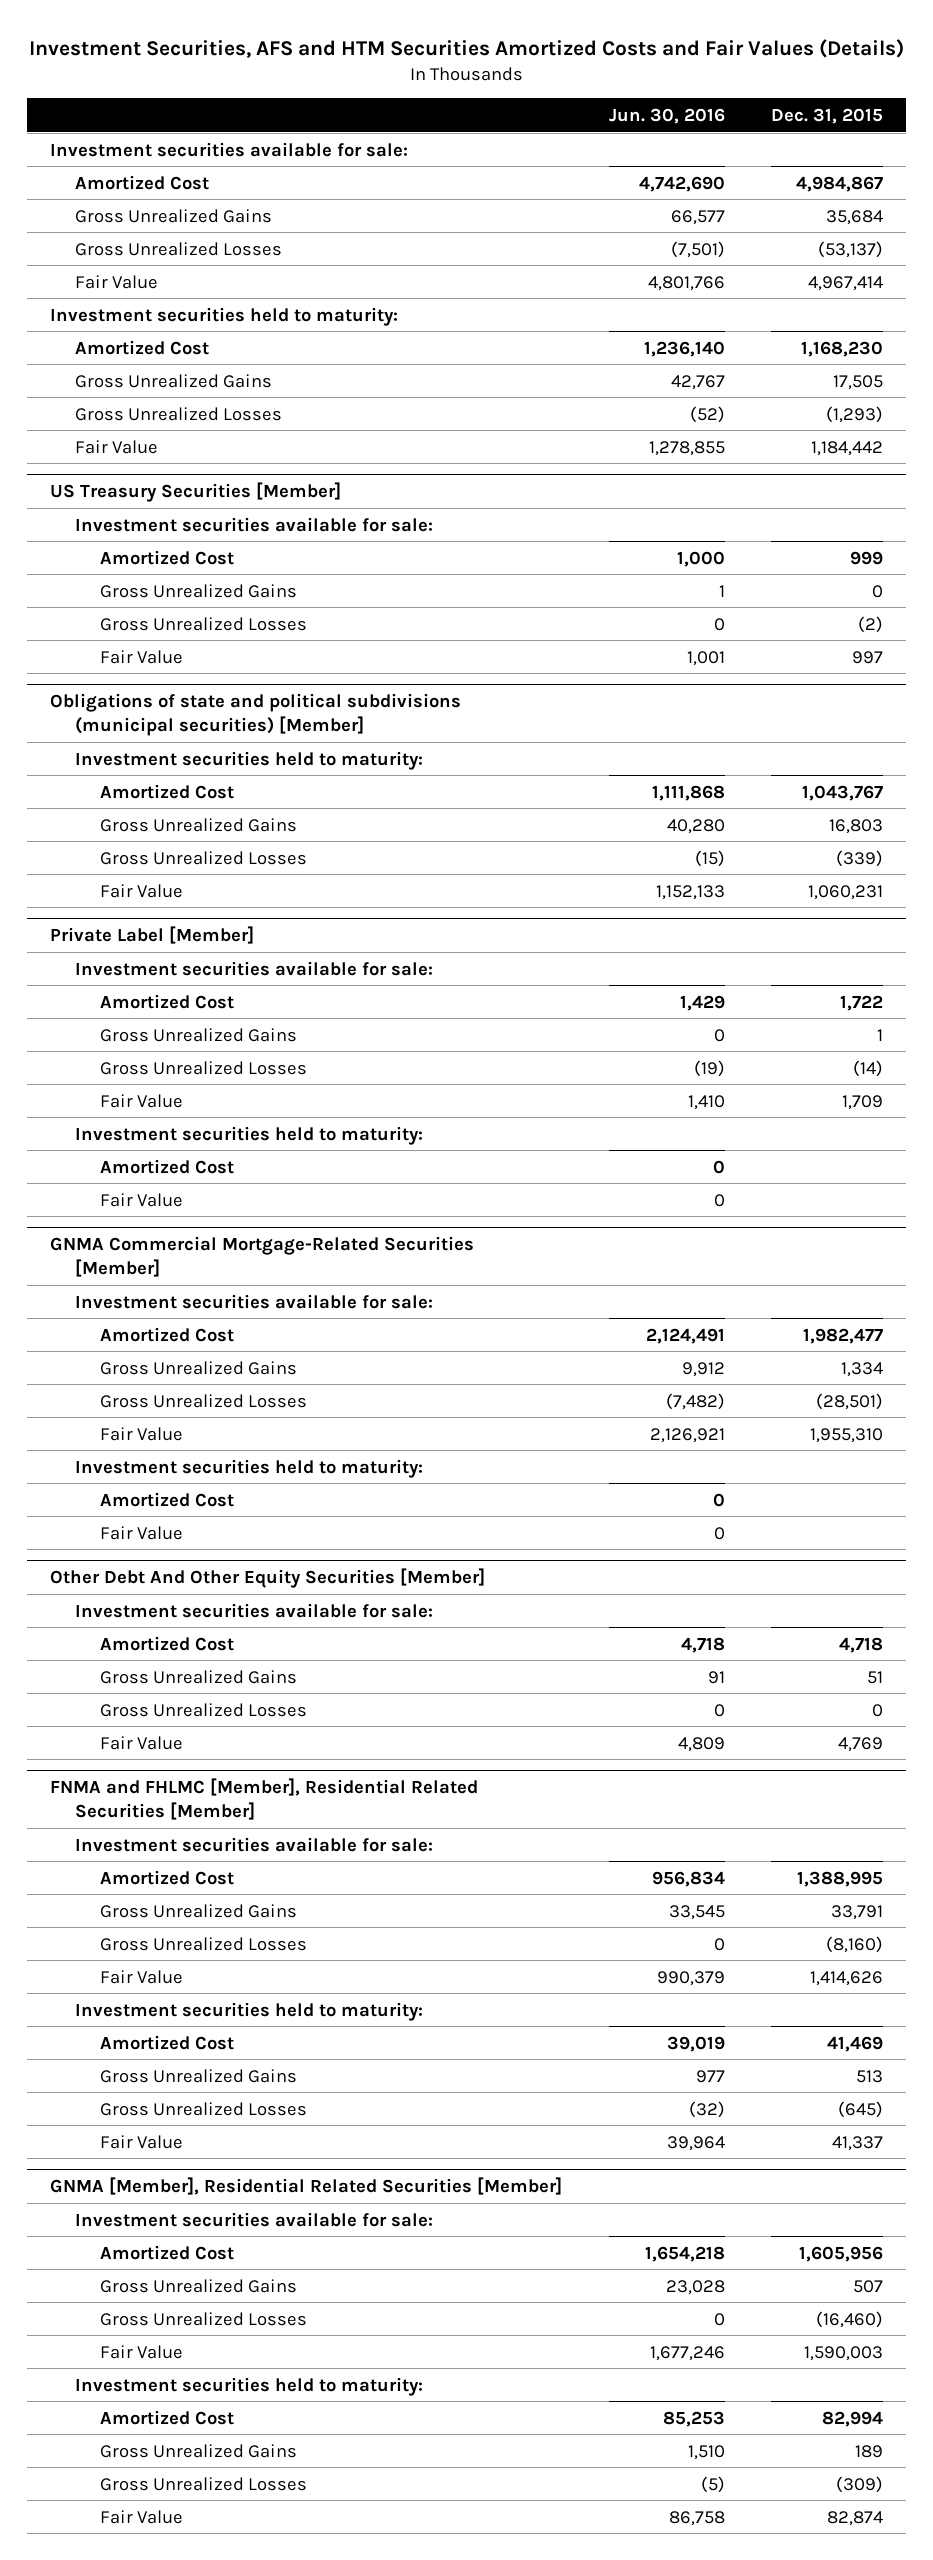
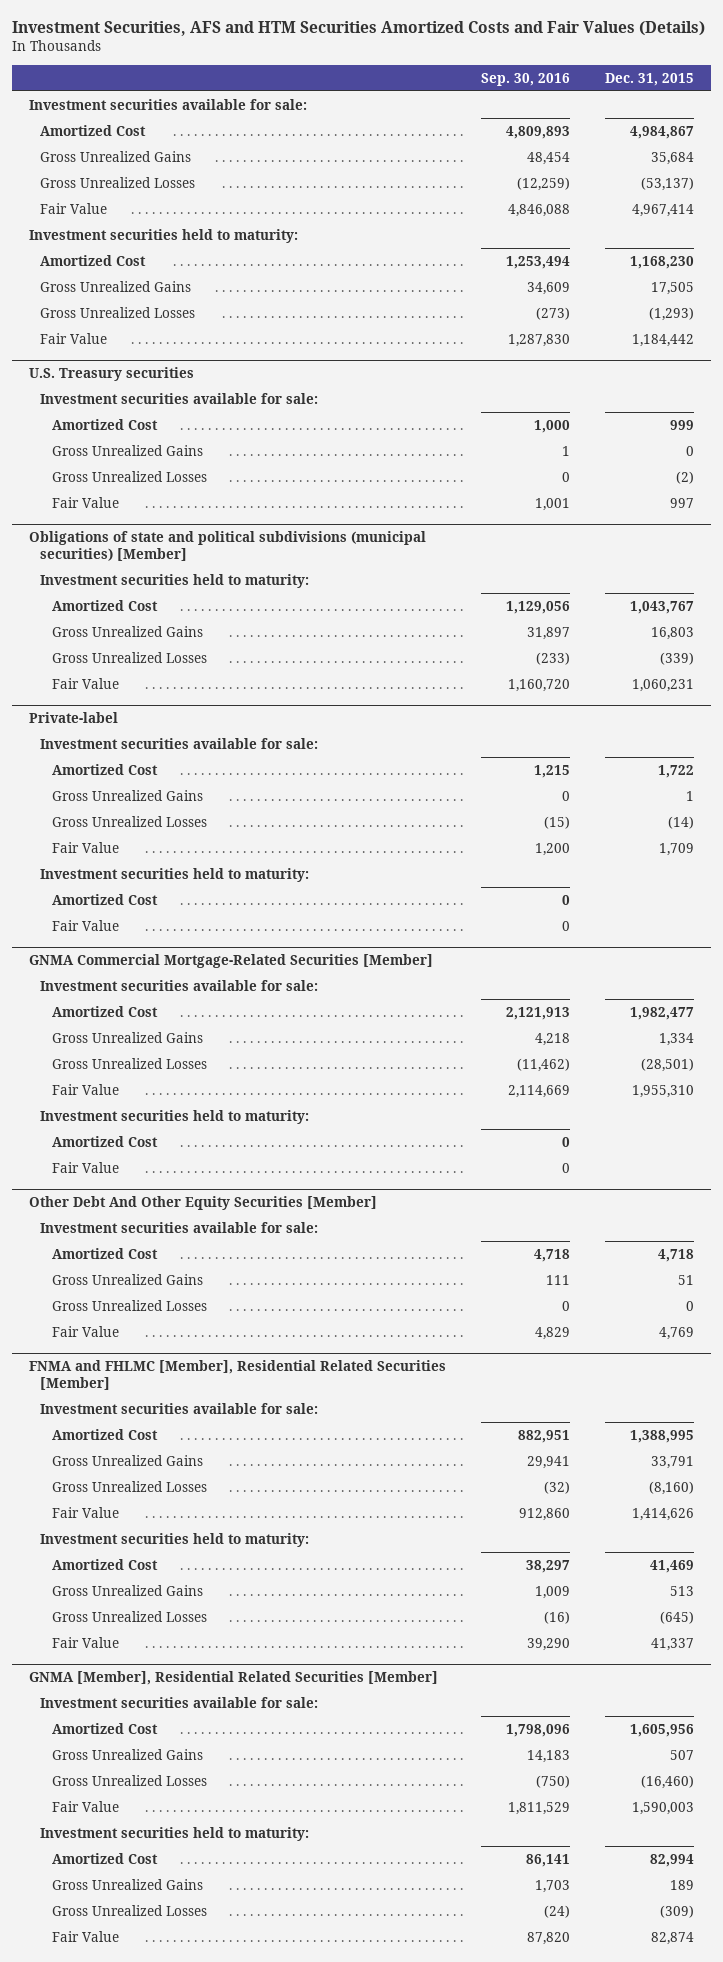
[608,107,725,124] Jun. 30, 2016 -> none
none -> [480,72,570,86] Sep. 30, 2016
[50,482,342,503] US Treasury Securities [Member] -> [29,367,195,382] U.S. Treasury securities
[50,926,255,945] Private Label [Member] -> [29,712,119,724] Private-label

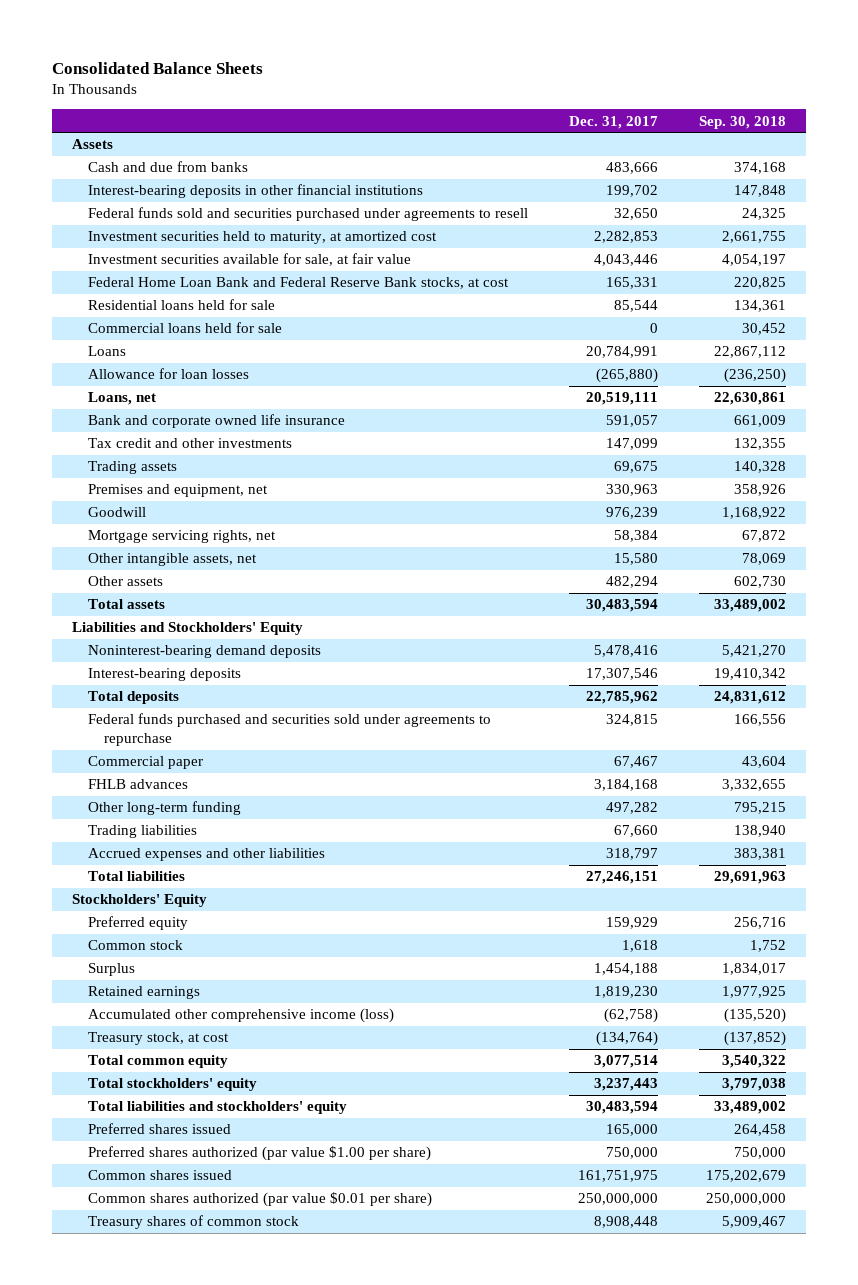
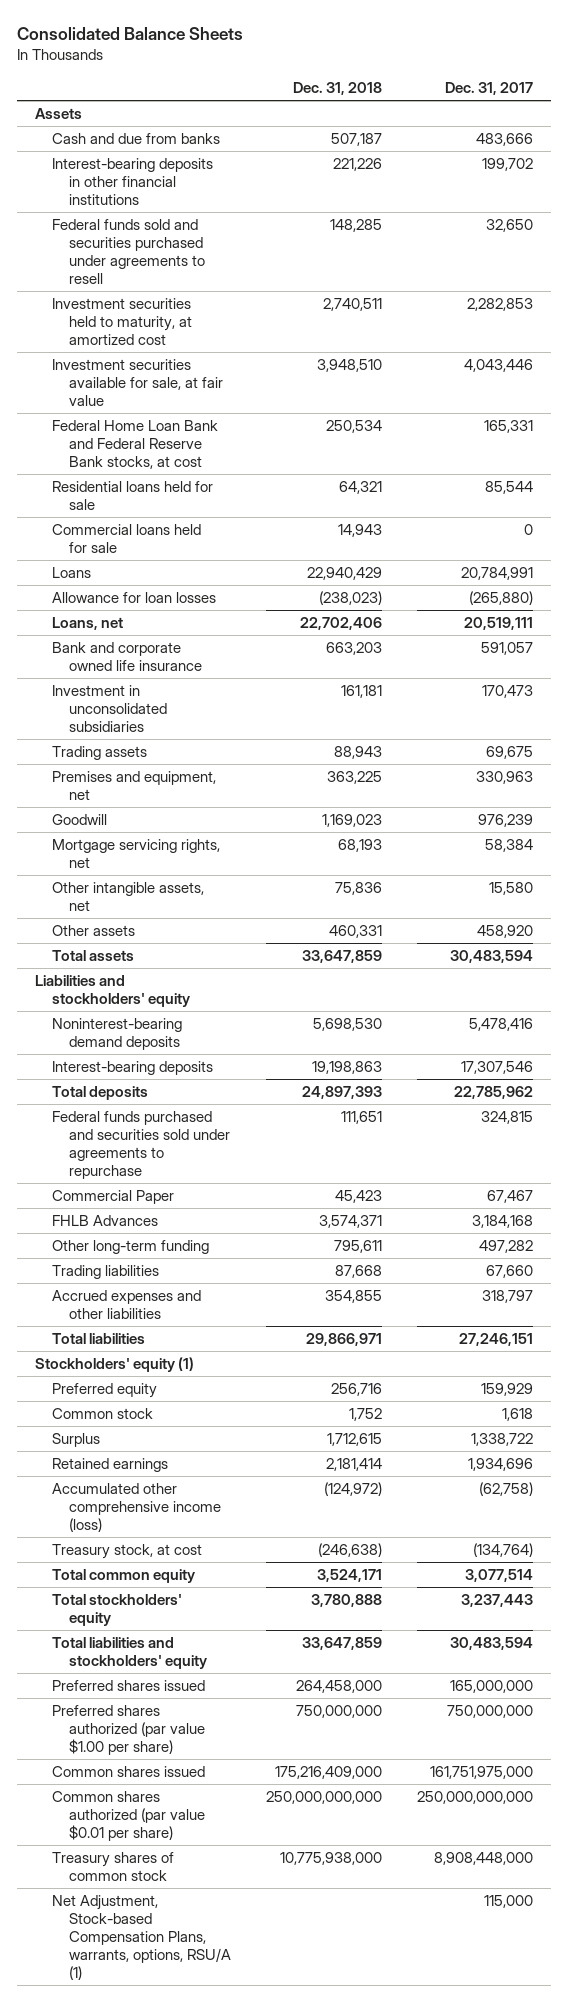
[698,115,786,129] Sep. 30, 2018 -> none
none -> [292,82,382,96] Dec. 31, 2018
[88,438,293,449] Tax credit and other investments -> none
none -> [51,684,167,732] Investment in unconsolidated subsidiaries
[605,576,658,589] 482,294 -> [477,924,534,938] 458,920
[71,622,303,636] Liabilities and Stockholders' Equity -> [34,974,190,1007] Liabilities and stockholders' equity
[88,756,204,770] Commercial paper -> [51,1189,174,1204] Commercial Paper
[88,779,189,790] FHLB advances -> [51,1214,158,1226] FHLB Advances
[71,894,207,908] Stockholders' Equity -> [34,1356,194,1372] Stockholders' equity (1)
[593,963,658,976] 1,454,188 -> [471,1432,534,1446] 1,338,722
[593,986,658,999] 1,819,230 -> [468,1457,534,1471] 1,934,696
[605,1124,658,1137] 165,000 -> [450,1679,534,1693] 165,000,000
[605,1147,658,1160] 750,000 -> [447,1704,534,1718] 750,000,000
[577,1170,658,1183] 161,751,975 -> [430,1765,534,1779] 161,751,975,000
[577,1193,658,1206] 250,000,000 -> [417,1790,534,1804] 250,000,000,000
[593,1216,658,1229] 8,908,448 -> [434,1851,534,1865] 8,908,448,000
none -> [51,1894,231,1980] Net Adjustment, Stock-based Compensation Plans, warrants, options, RSU/A (1)

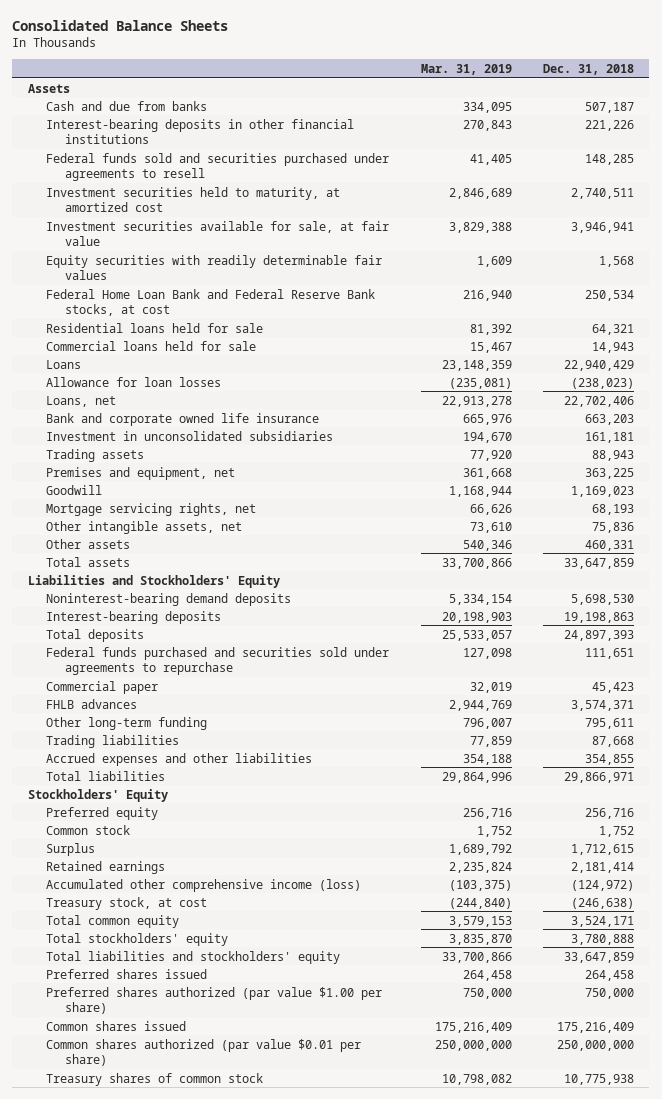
[445,82,534,96] Dec. 31, 2017 -> none
none -> [420,63,512,75] Mar. 31, 2019
[316,358,382,372] 3,948,510 -> [570,221,634,233] 3,946,941
none -> [46,254,383,280] Equity securities with readily determinable fair values
[34,974,190,1007] Liabilities and stockholders' equity -> [27,574,280,588] Liabilities and Stockholders' Equity
[51,1189,174,1204] Commercial Paper -> [46,680,159,694] Commercial paper
[51,1214,158,1226] FHLB Advances -> [46,698,138,709] FHLB advances
[34,1356,194,1372] Stockholders' equity (1) -> [27,788,168,802] Stockholders' Equity
[51,1894,231,1980] Net Adjustment, Stock-based Compensation Plans, warrants, options, RSU/A (1) -> none
[295,1679,382,1693] 264,458,000 -> [584,969,634,981] 264,458
[295,1704,382,1718] 750,000,000 -> [584,987,634,999] 750,000
[274,1765,382,1779] 175,216,409,000 -> [556,1021,634,1033] 175,216,409
[265,1790,382,1804] 250,000,000,000 -> [556,1039,634,1051] 250,000,000
[279,1851,382,1865] 10,775,938,000 -> [563,1073,634,1085] 10,775,938

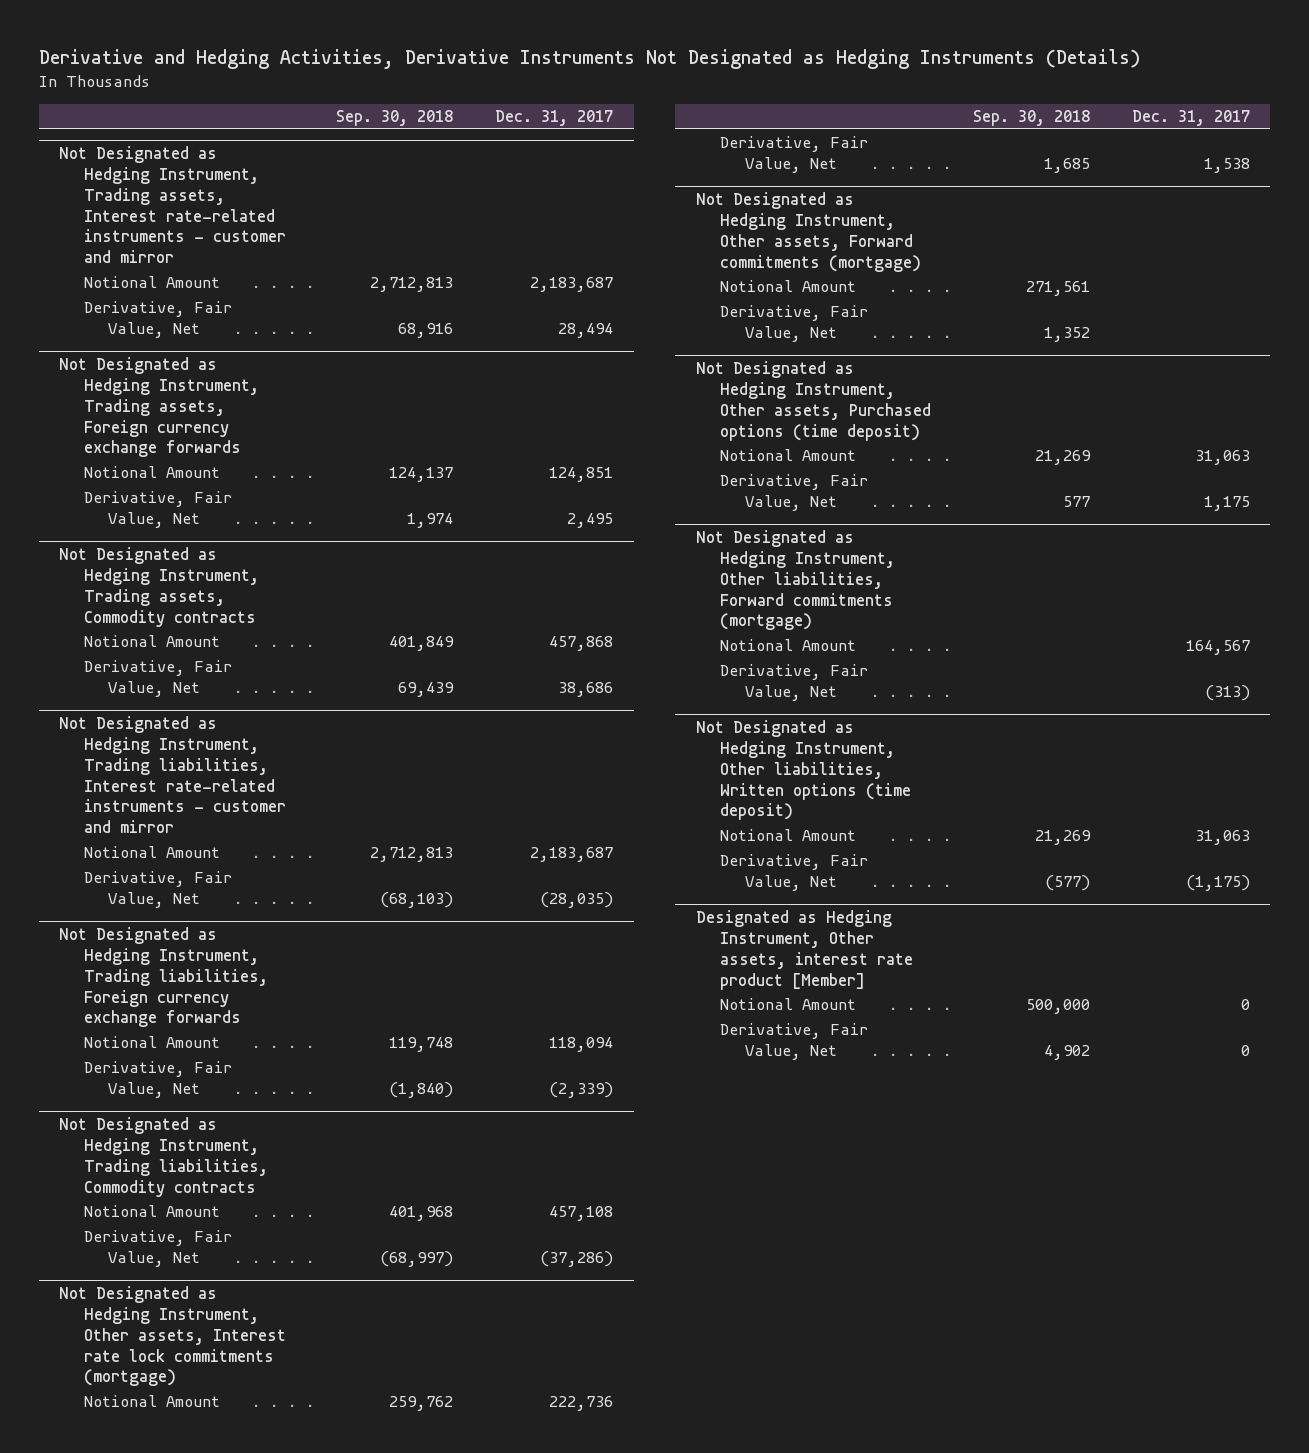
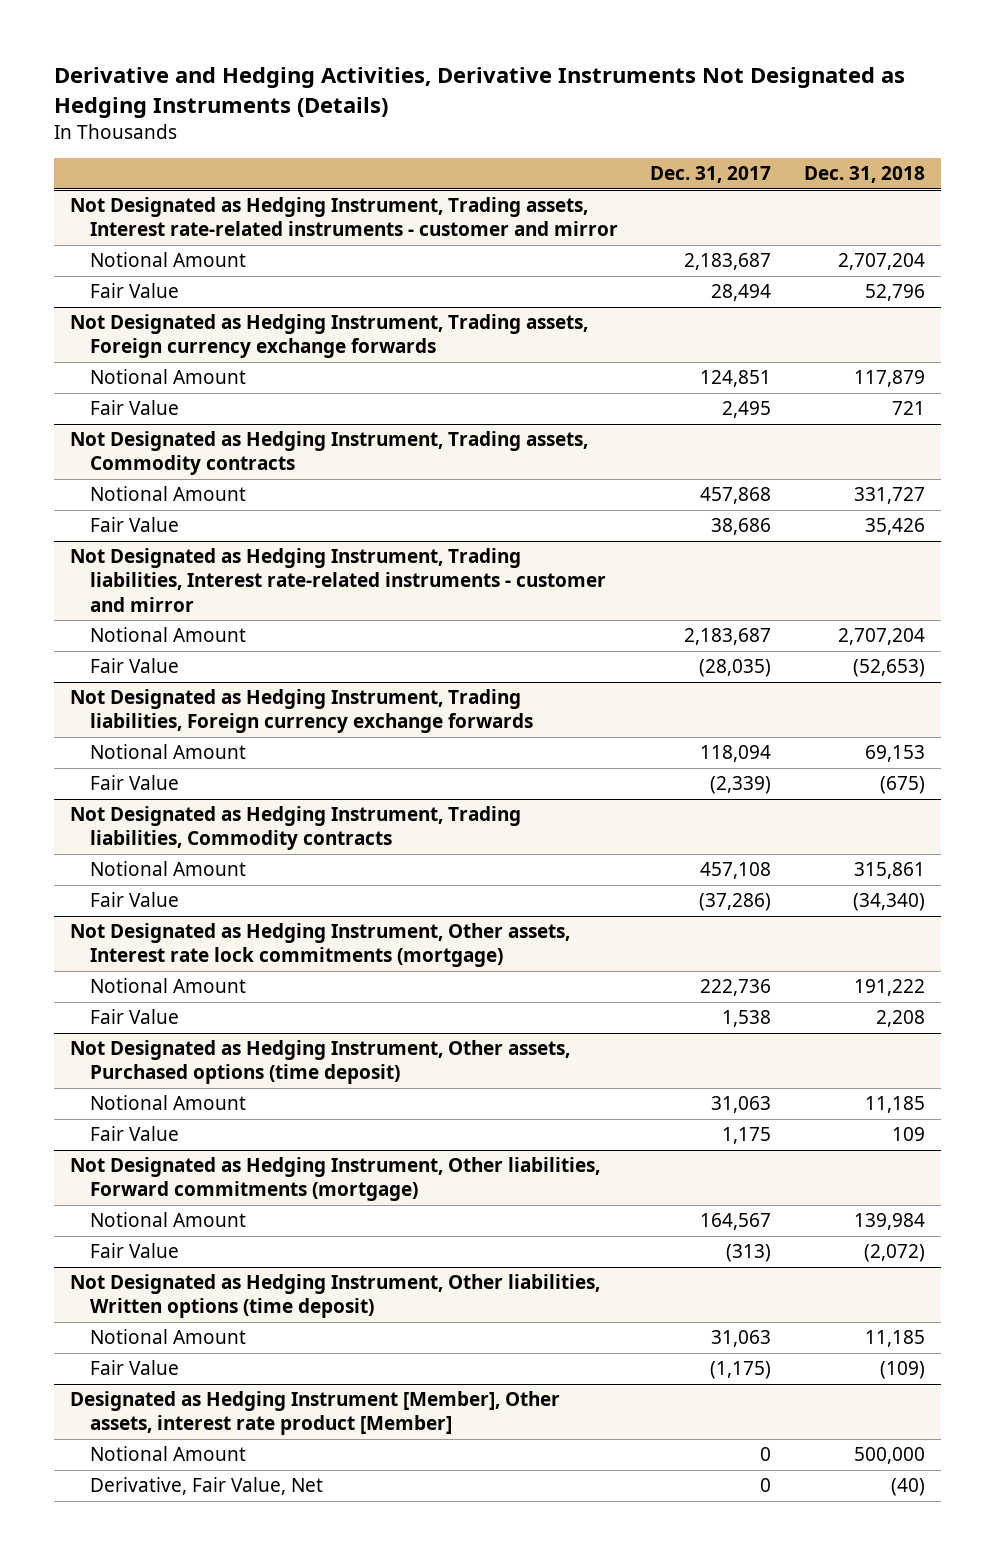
[336,109,454,126] Sep. 30, 2018 -> none
none -> [803,166,925,184] Dec. 31, 2018
[83,301,232,339] Derivative, Fair Value, Net -> [90,283,180,299] Fair Value
[83,491,232,529] Derivative, Fair Value, Net -> [90,400,180,416] Fair Value
[83,660,232,698] Derivative, Fair Value, Net -> [90,517,180,533] Fair Value
[83,871,232,909] Derivative, Fair Value, Net -> [90,658,180,674] Fair Value
[83,1061,232,1099] Derivative, Fair Value, Net -> [90,775,180,791] Fair Value
[83,1230,232,1268] Derivative, Fair Value, Net -> [90,892,180,908] Fair Value
[696,191,922,272] Not Designated as Hedging Instrument, Other assets, Forward commitments (mortgage) -> none
[720,280,857,293] Notional Amount -> none
[720,305,869,343] Derivative, Fair Value, Net -> none
[720,136,869,174] Derivative, Fair Value, Net -> [90,1009,180,1025] Fair Value
[720,474,869,512] Derivative, Fair Value, Net -> [90,1126,180,1142] Fair Value
[720,664,869,702] Derivative, Fair Value, Net -> [90,1243,180,1259] Fair Value
[720,854,869,892] Derivative, Fair Value, Net -> [90,1360,180,1376] Fair Value
[696,909,914,990] Designated as Hedging Instrument, Other assets, interest rate product [Member] -> [69,1391,560,1436] Designated as Hedging Instrument [Member], Other assets, interest rate product [Member]

